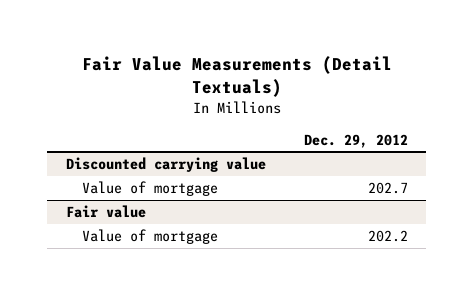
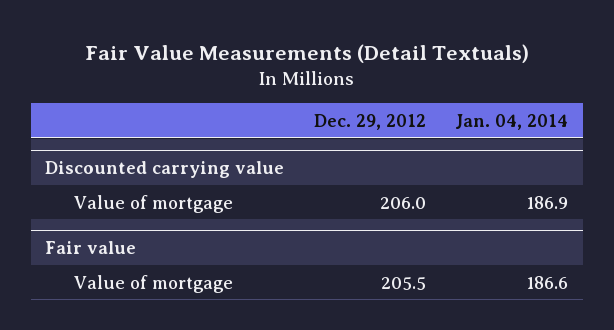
none -> [455,113,569,130] Jan. 04, 2014
[367,181,408,194] 202.7 -> [379,196,426,209] 206.0
[367,229,408,242] 202.2 -> [380,276,426,290] 205.5

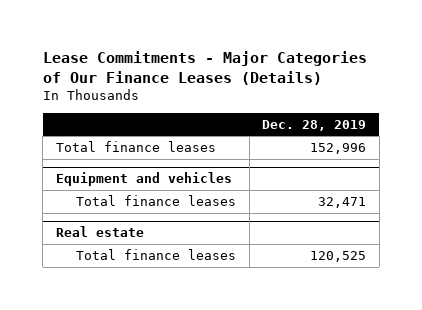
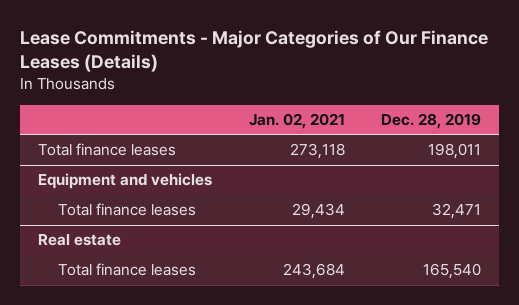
none -> [248,112,345,129] Jan. 02, 2021
[310,142,367,154] 152,996 -> [427,143,481,160] 198,011
[310,250,367,262] 120,525 -> [422,263,481,280] 165,540

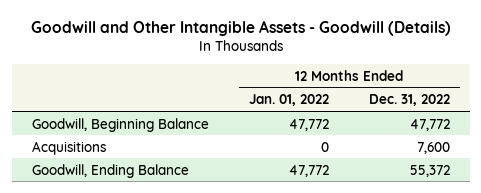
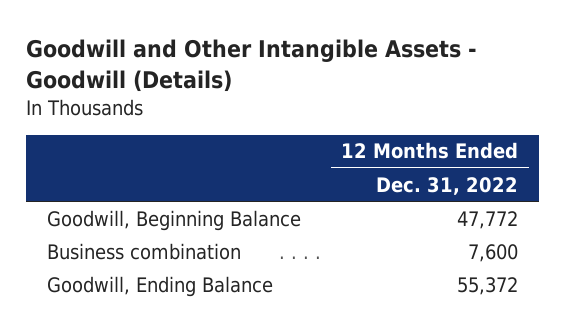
[248,94,329,107] Jan. 01, 2022 -> none
[31,140,106,155] Acquisitions -> [46,242,241,260] Business combination

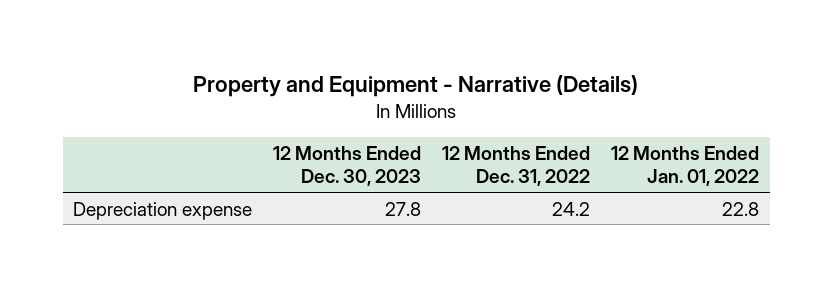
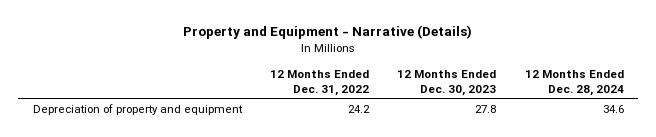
[611,145,760,187] 12 Months Ended Jan. 01, 2022 -> none
none -> [524,69,624,96] 12 Months Ended Dec. 28, 2024
[73,201,253,220] Depreciation expense -> [32,103,243,115] Depreciation of property and equipment

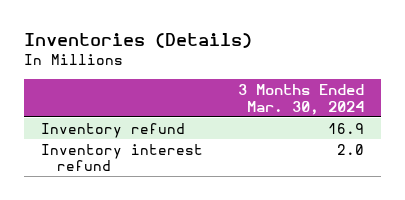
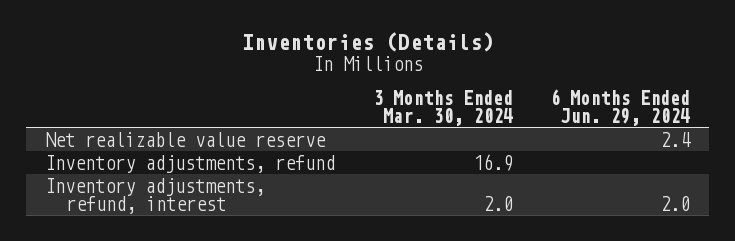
none -> [550,88,691,126] 6 Months Ended Jun. 29, 2024
none -> [44,131,326,147] Net realizable value reserve
[41,122,186,138] Inventory refund -> [44,154,335,173] Inventory adjustments, refund
[41,143,204,172] Inventory interest refund -> [44,177,265,214] Inventory adjustments, refund, interest

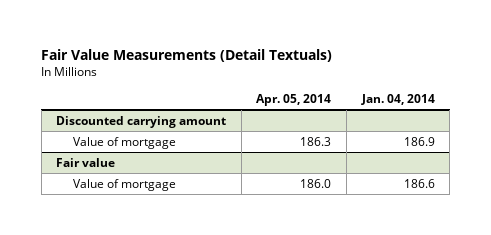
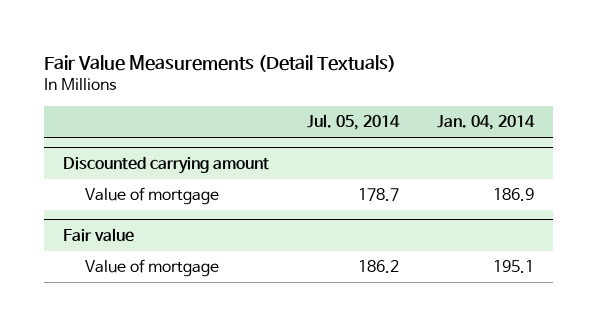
[256,94,332,107] Apr. 05, 2014 -> none
none -> [306,114,400,131] Jul. 05, 2014
[403,178,435,188] 186.6 -> [492,260,534,274] 195.1

